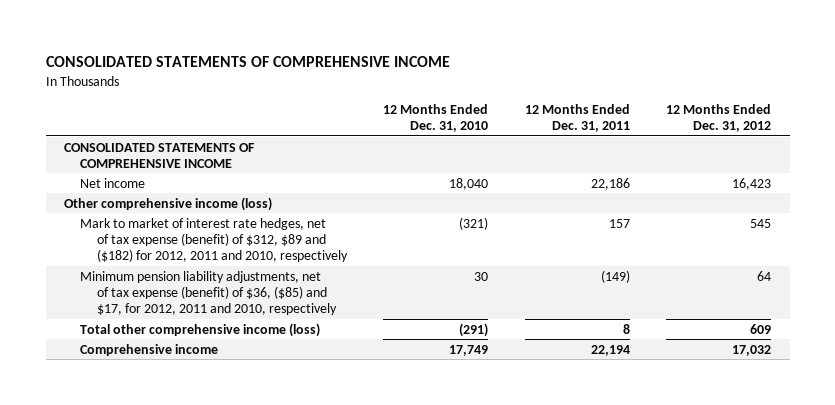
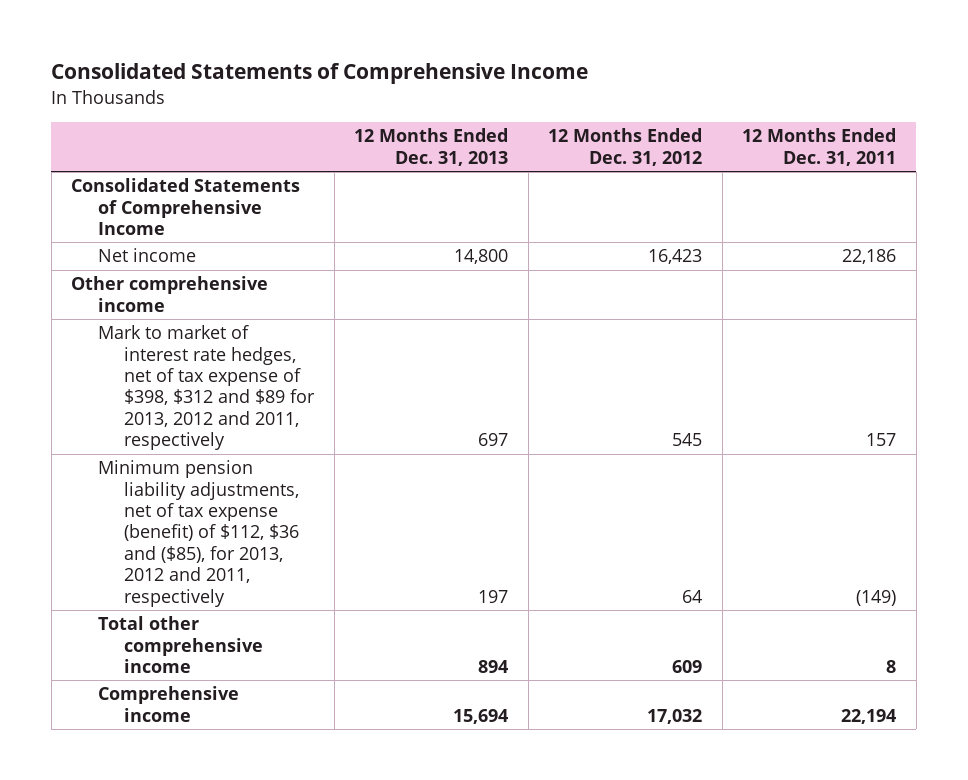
[45,56,450,68] CONSOLIDATED STATEMENTS OF COMPREHENSIVE INCOME -> [51,63,589,85] Consolidated Statements of Comprehensive Income
[383,103,489,132] 12 Months Ended Dec. 31, 2010 -> none
none -> [354,128,509,166] 12 Months Ended Dec. 31, 2013
[64,142,256,168] CONSOLIDATED STATEMENTS OF COMPREHENSIVE INCOME -> [71,178,301,236] Consolidated Statements of Comprehensive Income
[64,196,273,211] Other comprehensive income (loss) -> [71,276,269,312] Other comprehensive income
[80,217,348,262] Mark to market of interest rate hedges, net of tax expense (benefit) of $312, $89 and ($182) for 2012, 2011 and 2010, respectively -> [97,325,316,451] Mark to market of interest rate hedges, net of tax expense of $398, $312 and $89 for 2013, 2012 and 2011, respectively
[80,270,337,315] Minimum pension liability adjustments, net of tax expense (benefit) of $36, ($85) and $17, for 2012, 2011 and 2010, respectively -> [97,460,300,607] Minimum pension liability adjustments, net of tax expense (benefit) of $112, $36 and ($85), for 2013, 2012 and 2011, respectively
[80,322,321,337] Total other comprehensive income (loss) -> [97,616,264,674] Total other comprehensive income

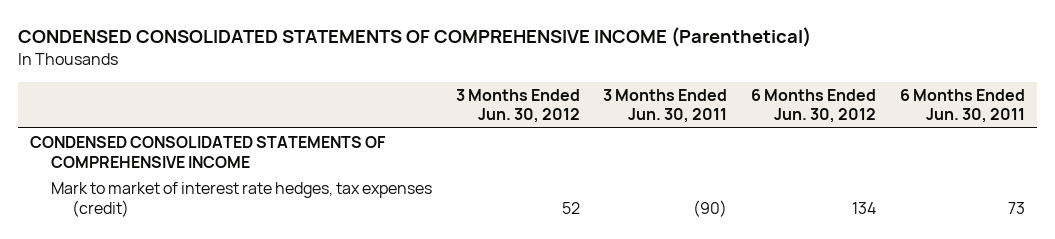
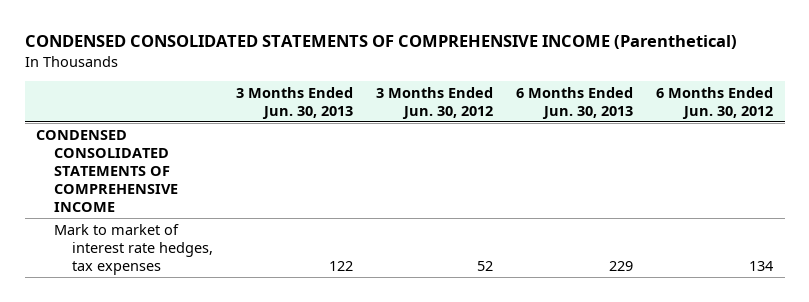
[603,88,728,124] 3 Months Ended Jun. 30, 2011 -> none
[899,88,1025,124] 6 Months Ended Jun. 30, 2011 -> none
none -> [235,86,353,119] 3 Months Ended Jun. 30, 2013
none -> [516,86,634,119] 6 Months Ended Jun. 30, 2013
[51,182,433,217] Mark to market of interest rate hedges, tax expenses (credit) -> [53,223,213,275] Mark to market of interest rate hedges, tax expenses

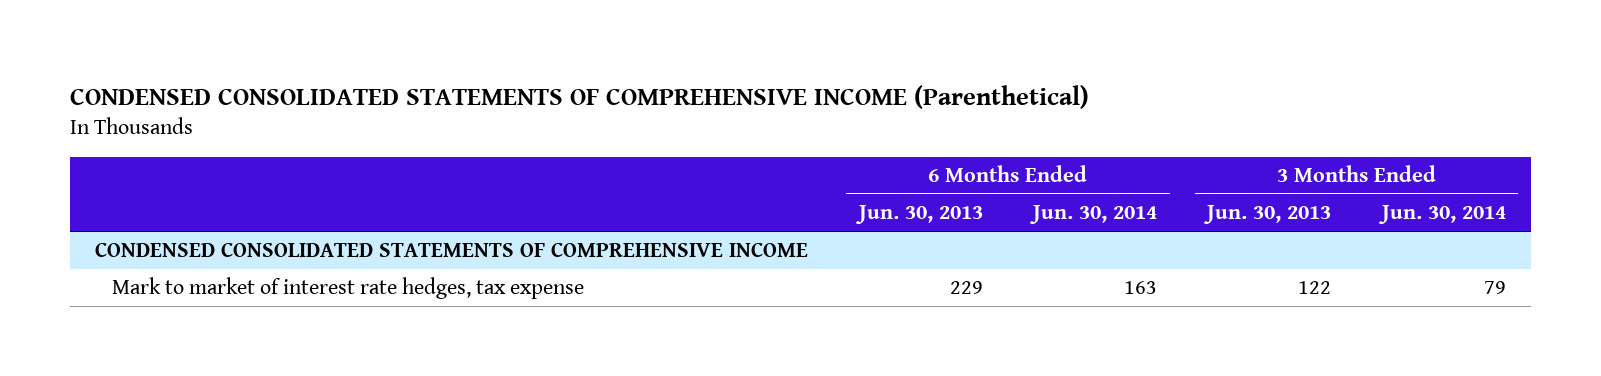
[375,86,493,119] 3 Months Ended Jun. 30, 2012 -> none
[656,86,774,119] 6 Months Ended Jun. 30, 2012 -> none
none -> [1029,205,1158,225] Jun. 30, 2014
none -> [1377,205,1506,225] Jun. 30, 2014
[53,223,213,275] Mark to market of interest rate hedges, tax expenses -> [112,277,585,300] Mark to market of interest rate hedges, tax expense

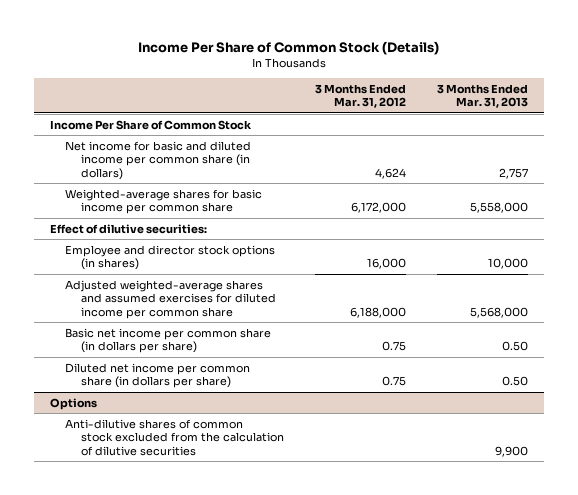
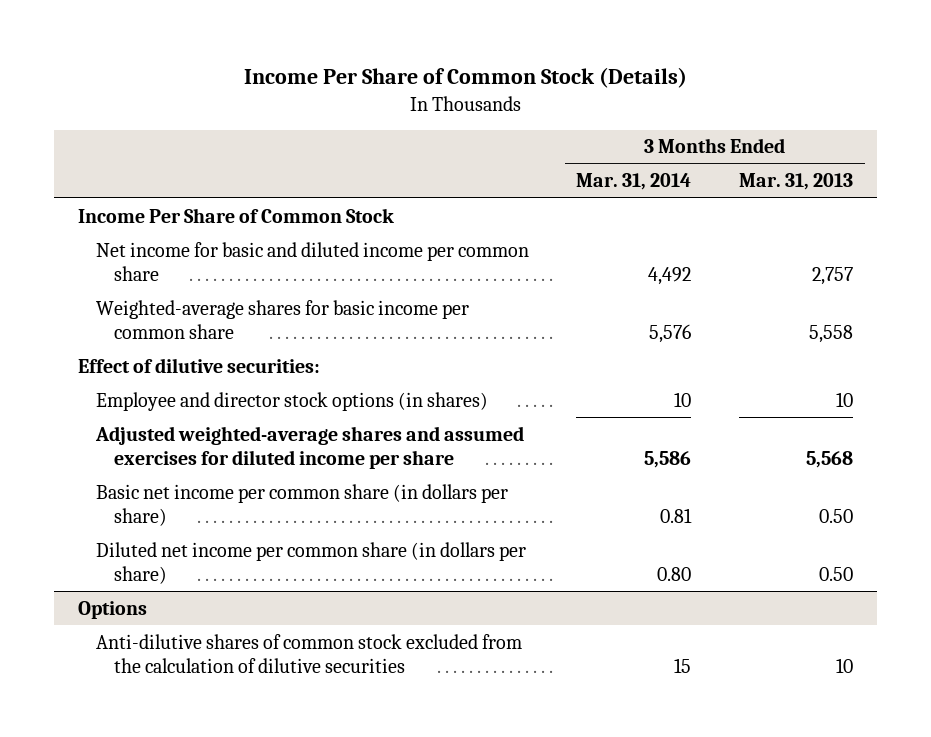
[315,83,407,109] 3 Months Ended Mar. 31, 2012 -> none
none -> [576,173,692,191] Mar. 31, 2014
[65,140,252,180] Net income for basic and diluted income per common share (in dollars) -> [96,241,530,282] Net income for basic and diluted income per common share
[470,202,529,214] 5,558,000 -> [808,325,853,344] 5,558
[488,258,529,270] 10,000 -> [835,391,853,407] 10
[65,279,277,319] Adjusted weighted-average shares and assumed exercises for diluted income per common share -> [95,425,525,470] Adjusted weighted-average shares and assumed exercises for diluted income per share
[470,306,529,318] 5,568,000 -> [805,451,853,469] 5,568
[495,445,529,457] 9,900 -> [835,658,853,674] 10

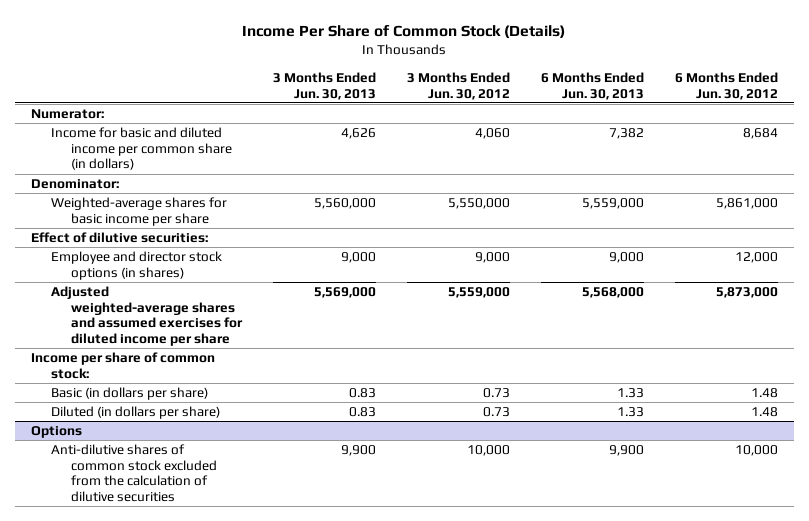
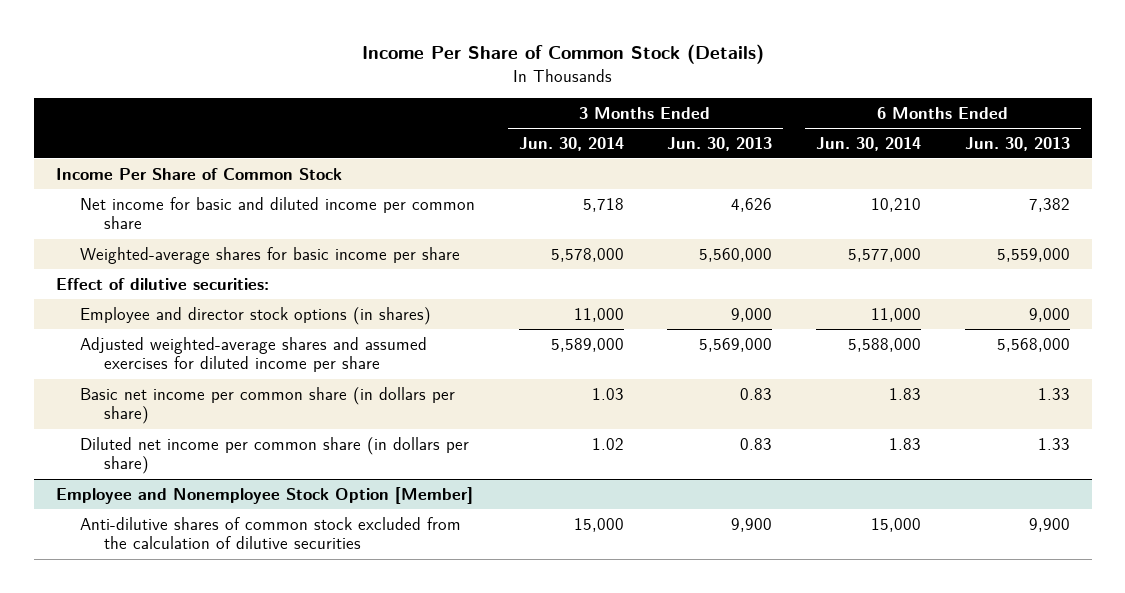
[407,72,511,100] 3 Months Ended Jun. 30, 2012 -> none
[675,72,779,100] 6 Months Ended Jun. 30, 2012 -> none
none -> [518,136,624,151] Jun. 30, 2014
none -> [816,136,922,151] Jun. 30, 2014
[30,109,104,120] Numerator: -> none
[30,179,119,190] Denominator: -> none
none -> [55,167,342,180] Income Per Share of Common Stock
[51,127,233,171] Income for basic and diluted income per common share (in dollars) -> [79,196,475,230] Net income for basic and diluted income per common share
[30,352,215,379] Income per share of common stock: -> none
[30,426,82,439] Options -> none
[51,387,209,401] Basic (in dollars per share) -> [79,386,455,425] Basic net income per common share (in dollars per share)
[51,406,221,420] Diluted (in dollars per share) -> [79,436,469,475] Diluted net income per common share (in dollars per share)
none -> [55,486,473,504] Employee and Nonemployee Stock Option [Member]

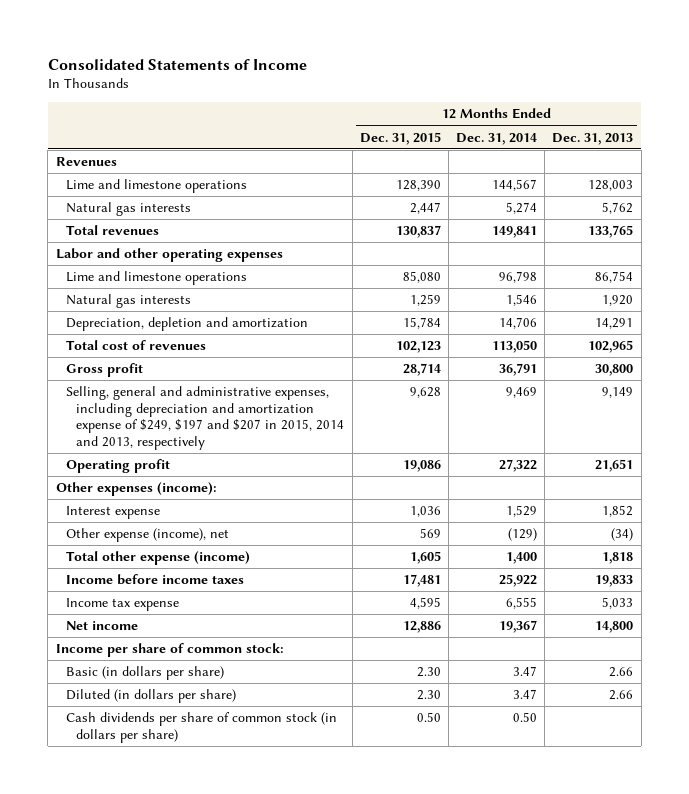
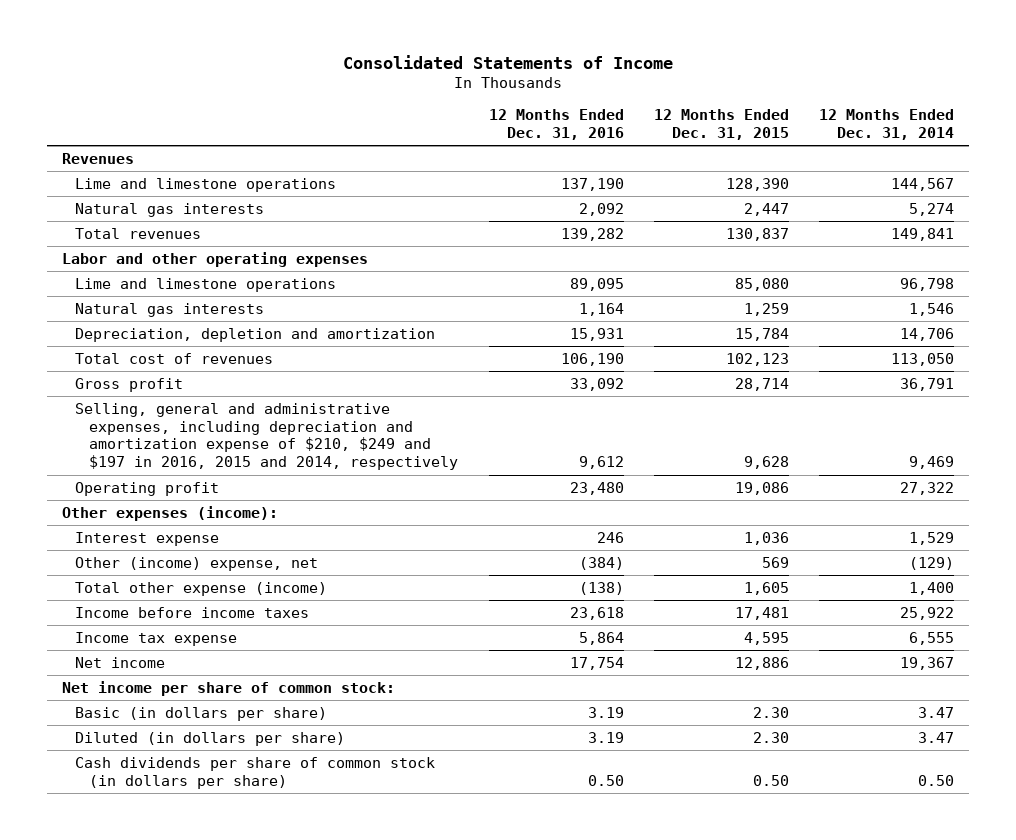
[552,132,634,145] Dec. 31, 2013 -> none
none -> [488,109,624,140] 12 Months Ended Dec. 31, 2016
[65,386,345,451] Selling, general and administrative expenses, including depreciation and amortization expense of $249, $197 and $207 in 2015, 2014 and 2013, respectively -> [75,402,459,471] Selling, general and administrative expenses, including depreciation and amortization expense of $210, $249 and $197 in 2016, 2015 and 2014, respectively
[65,528,229,543] Other expense (income), net -> [75,556,319,571] Other (income) expense, net
[55,643,284,658] Income per share of common stock: -> [61,680,395,696] Net income per share of common stock:

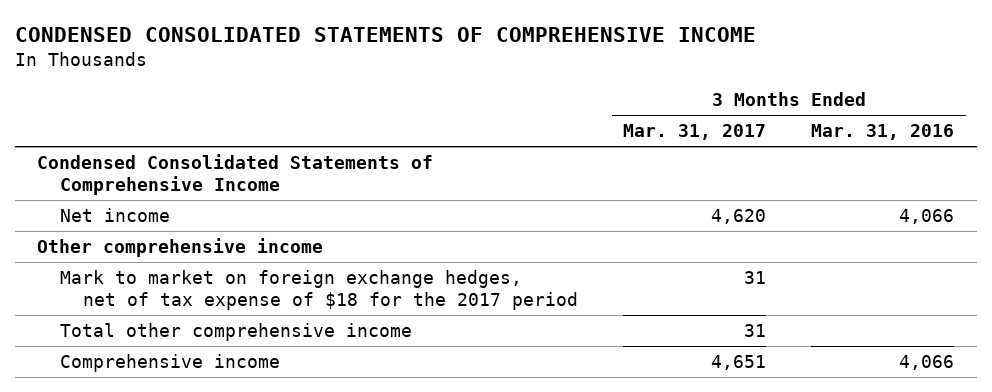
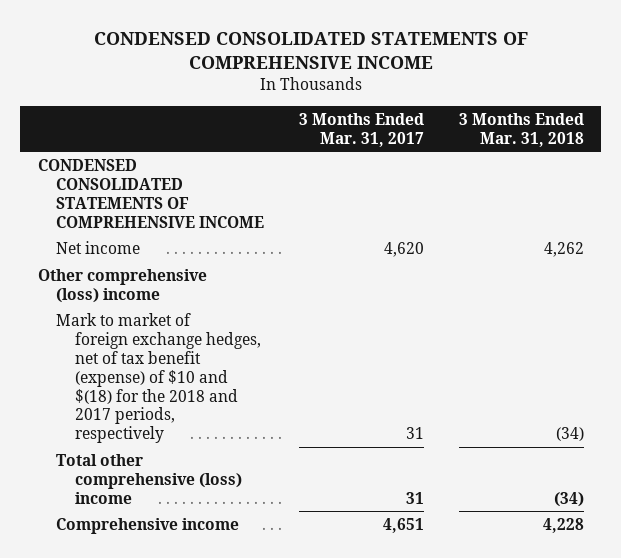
[811,124,955,141] Mar. 31, 2016 -> none
none -> [458,112,584,147] 3 Months Ended Mar. 31, 2018
[37,154,434,196] Condensed Consolidated Statements of Comprehensive Income -> [37,158,265,228] CONDENSED CONSOLIDATED STATEMENTS OF COMPREHENSIVE INCOME
[37,238,324,258] Other comprehensive income -> [37,268,207,303] Other comprehensive (loss) income
[60,270,578,311] Mark to market on foreign exchange hedges, net of tax expense of $18 for the 2017 period -> [56,312,262,444] Mark to market of foreign exchange hedges, net of tax benefit (expense) of $10 and $(18) for the 2018 and 2017 periods, respectively
[60,323,413,342] Total other comprehensive income -> [56,453,243,504] Total other comprehensive (loss) income

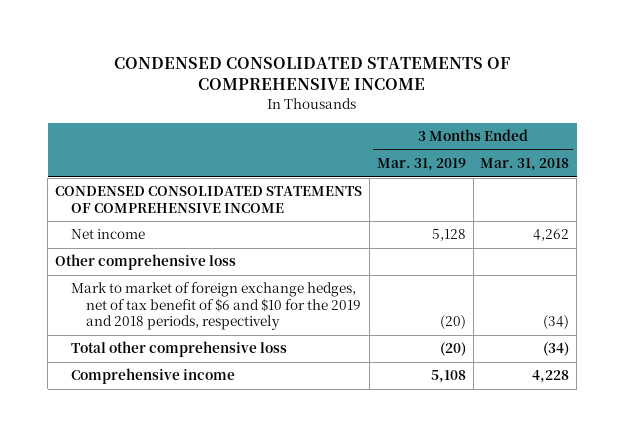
[299,112,425,147] 3 Months Ended Mar. 31, 2017 -> none
none -> [376,158,466,172] Mar. 31, 2019
[37,268,207,303] Other comprehensive (loss) income -> [55,254,237,271] Other comprehensive loss
[56,312,262,444] Mark to market of foreign exchange hedges, net of tax benefit (expense) of $10 and $(18) for the 2018 and 2017 periods, respectively -> [70,282,362,331] Mark to market of foreign exchange hedges, net of tax benefit of $6 and $10 for the 2019 and 2018 periods, respectively
[56,453,243,504] Total other comprehensive (loss) income -> [70,341,287,358] Total other comprehensive loss

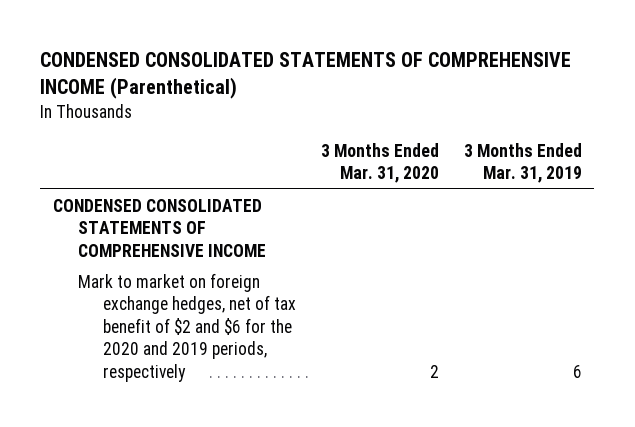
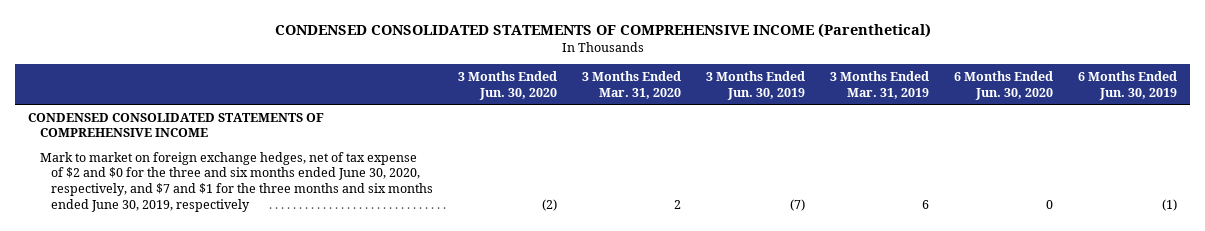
none -> [458,70,558,100] 3 Months Ended Jun. 30, 2020
none -> [706,70,806,100] 3 Months Ended Jun. 30, 2019
none -> [954,70,1054,100] 6 Months Ended Jun. 30, 2020
none -> [1078,70,1178,100] 6 Months Ended Jun. 30, 2019
[77,272,297,382] Mark to market on foreign exchange hedges, net of tax benefit of $2 and $6 for the 2020 and 2019 periods, respectively -> [39,151,434,212] Mark to market on foreign exchange hedges, net of tax expense of $2 and $0 for the three and six months ended June 30, 2020, respectively, and $7 and $1 for the three months and six months ended June 30, 2019, respectively

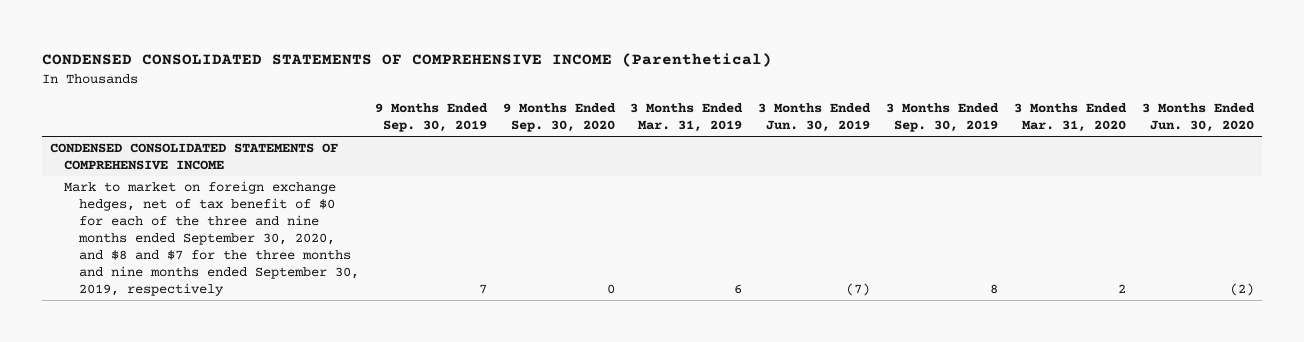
[954,70,1054,100] 6 Months Ended Jun. 30, 2020 -> none
[1078,70,1178,100] 6 Months Ended Jun. 30, 2019 -> none
none -> [374,103,488,133] 9 Months Ended Sep. 30, 2019
none -> [502,103,616,133] 9 Months Ended Sep. 30, 2020
none -> [886,103,1000,133] 3 Months Ended Sep. 30, 2019
[39,151,434,212] Mark to market on foreign exchange hedges, net of tax expense of $2 and $0 for the three and six months ended June 30, 2020, respectively, and $7 and $1 for the three months and six months ended June 30, 2019, respectively -> [64,181,359,296] Mark to market on foreign exchange hedges, net of tax benefit of $0 for each of the three and nine months ended September 30, 2020, and $8 and $7 for the three months and nine months ended September 30, 2019, respectively

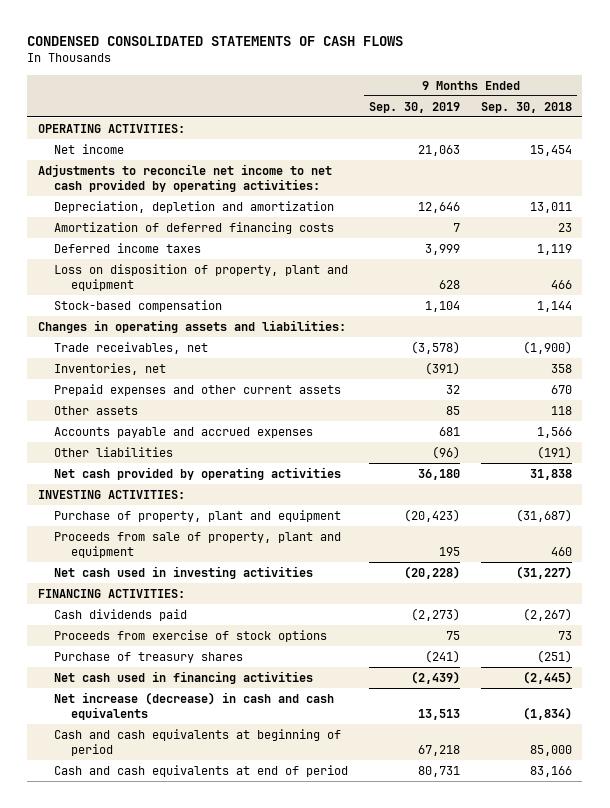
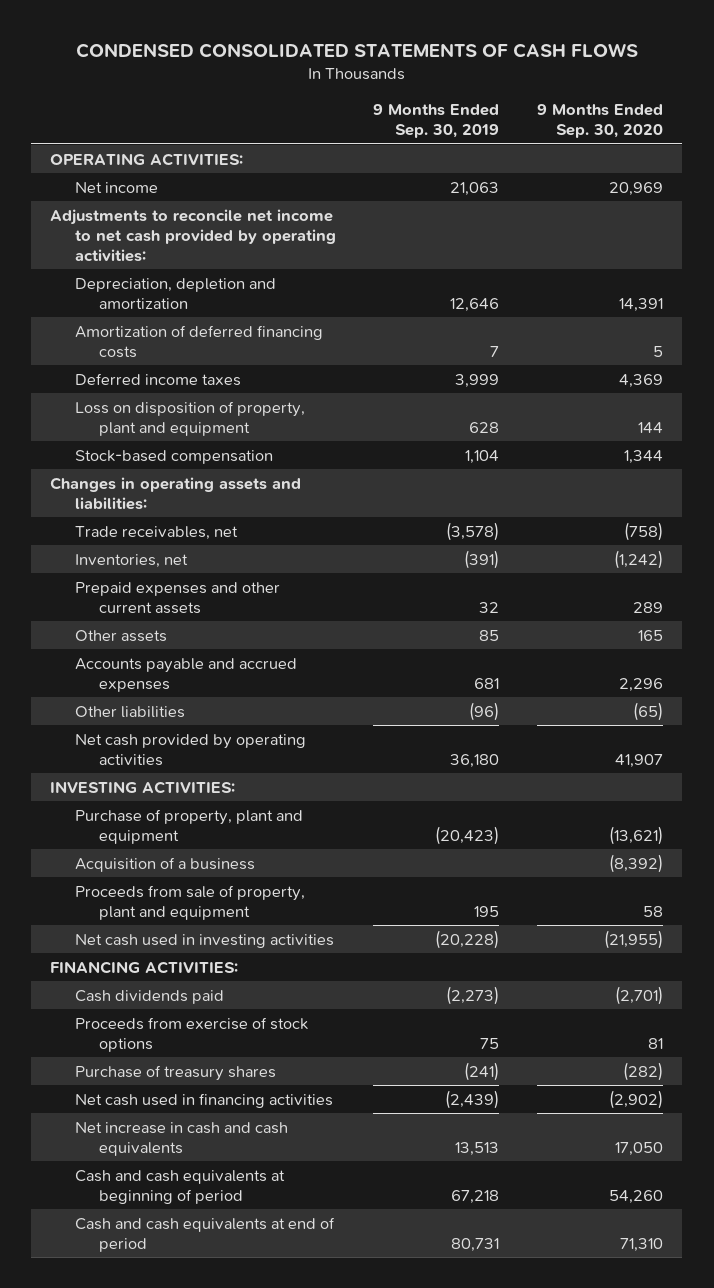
[481,101,573,113] Sep. 30, 2018 -> none
none -> [537,104,664,138] 9 Months Ended Sep. 30, 2020
none -> [74,856,255,872] Acquisition of a business
[54,691,335,720] Net increase (decrease) in cash and cash equivalents -> [74,1121,288,1156] Net increase in cash and cash equivalents

